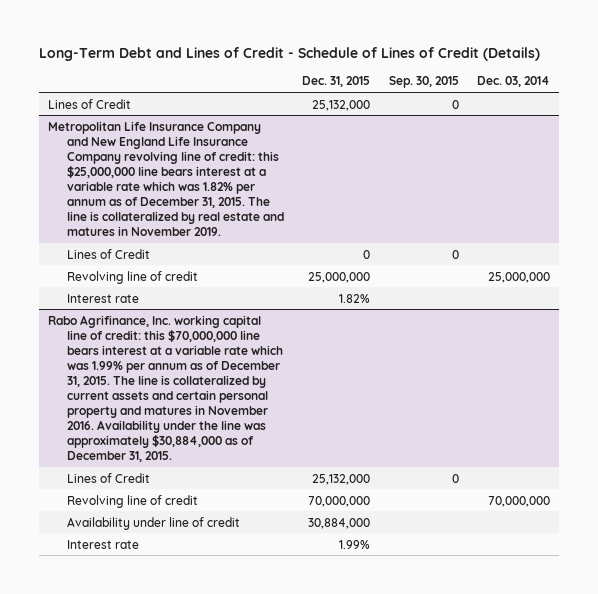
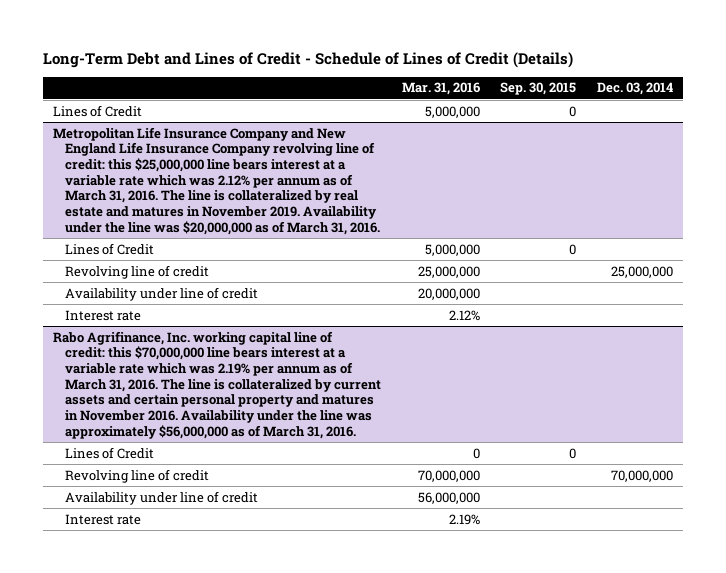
[302,76,371,88] Dec. 31, 2015 -> none
none -> [401,82,480,96] Mar. 31, 2016
[47,120,285,236] Metropolitan Life Insurance Company and New England Life Insurance Company revolving line of credit: this $25,000,000 line bears interest at a variable rate which was 1.82% per annum as of December 31, 2015. The line is collateralized by real estate and matures in November 2019. -> [53,126,381,235] Metropolitan Life Insurance Company and New England Life Insurance Company revolving line of credit: this $25,000,000 line bears interest at a variable rate which was 2.12% per annum as of March 31, 2016. The line is collateralized by real estate and matures in November 2019. Availability under the line was $20,000,000 as of March 31, 2016.
none -> [65,286,259,301] Availability under line of credit
[47,314,284,462] Rabo Agrifinance, Inc. working capital line of credit: this $70,000,000 line bears interest at a variable rate which was 1.99% per annum as of December 31, 2015. The line is collateralized by current assets and certain personal property and matures in November 2016. Availability under the line was approximately $30,884,000 as of December 31, 2015. -> [53,330,382,439] Rabo Agrifinance, Inc. working capital line of credit: this $70,000,000 line bears interest at a variable rate which was 2.19% per annum as of March 31, 2016. The line is collateralized by current assets and certain personal property and matures in November 2016. Availability under the line was approximately $56,000,000 as of March 31, 2016.

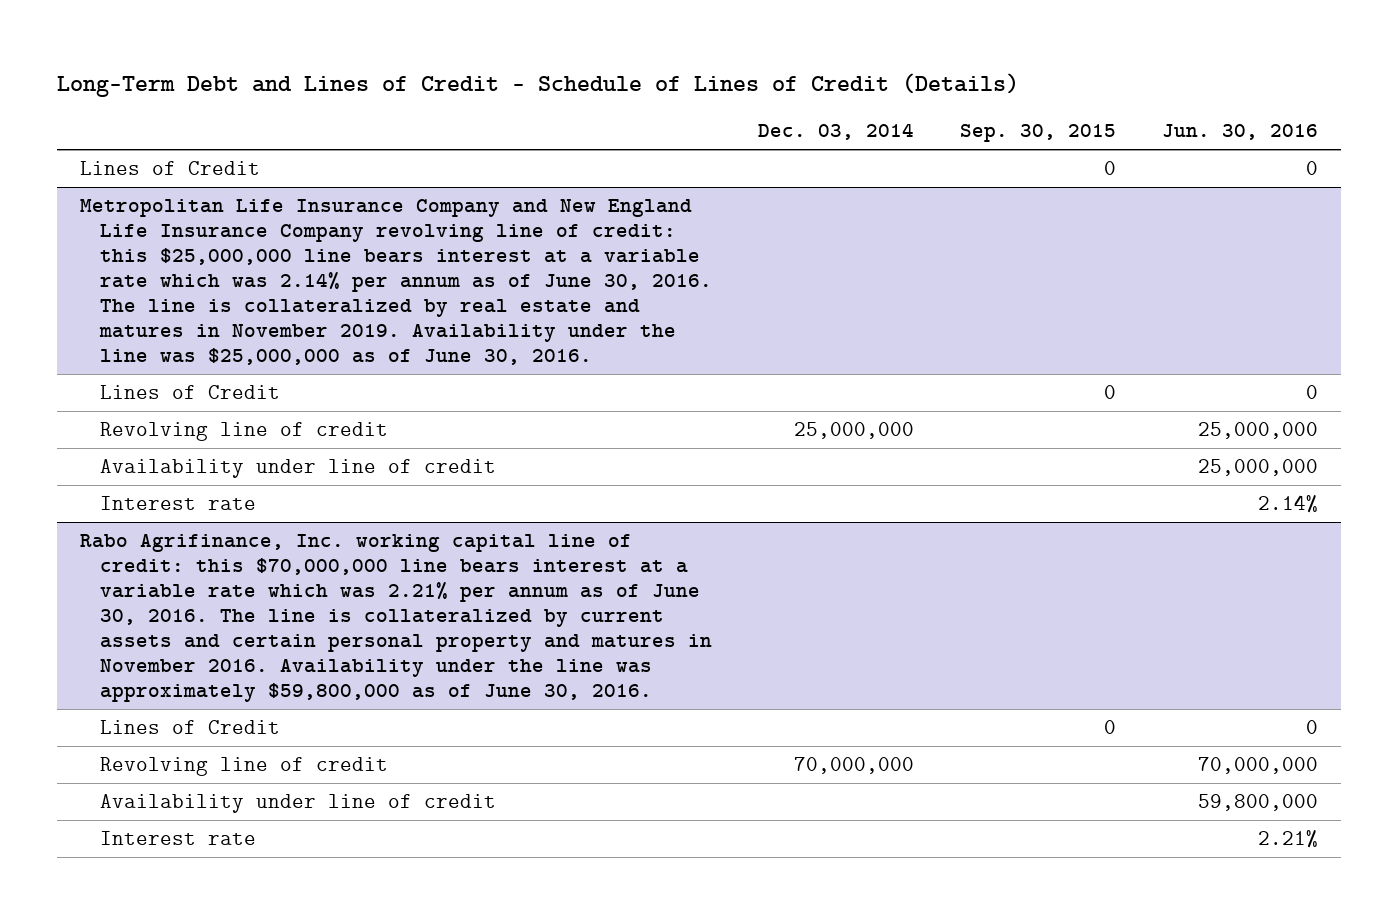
[401,82,480,96] Mar. 31, 2016 -> none
none -> [1162,124,1319,141] Jun. 30, 2016
[53,126,381,235] Metropolitan Life Insurance Company and New England Life Insurance Company revolving line of credit: this $25,000,000 line bears interest at a variable rate which was 2.12% per annum as of March 31, 2016. The line is collateralized by real estate and matures in November 2019. Availability under the line was $20,000,000 as of March 31, 2016. -> [80,198,712,366] Metropolitan Life Insurance Company and New England Life Insurance Company revolving line of credit: this $25,000,000 line bears interest at a variable rate which was 2.14% per annum as of June 30, 2016. The line is collateralized by real estate and matures in November 2019. Availability under the line was $25,000,000 as of June 30, 2016.
[53,330,382,439] Rabo Agrifinance, Inc. working capital line of credit: this $70,000,000 line bears interest at a variable rate which was 2.19% per annum as of March 31, 2016. The line is collateralized by current assets and certain personal property and matures in November 2016. Availability under the line was approximately $56,000,000 as of March 31, 2016. -> [80,533,712,703] Rabo Agrifinance, Inc. working capital line of credit: this $70,000,000 line bears interest at a variable rate which was 2.21% per annum as of June 30, 2016. The line is collateralized by current assets and certain personal property and matures in November 2016. Availability under the line was approximately $59,800,000 as of June 30, 2016.

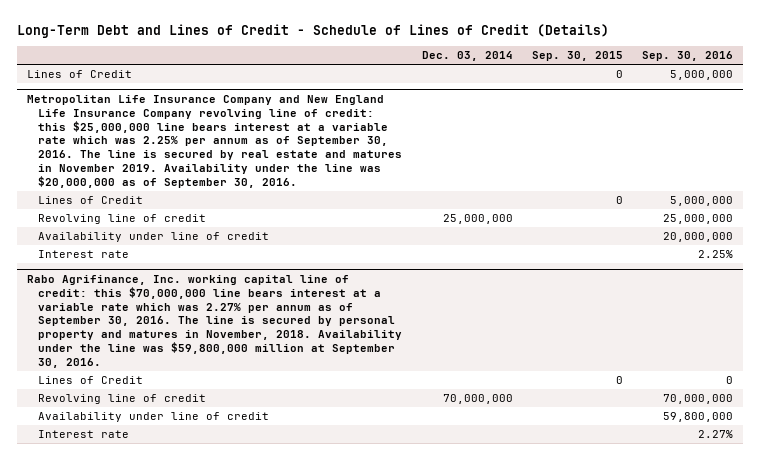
[1162,124,1319,141] Jun. 30, 2016 -> none
none -> [642,51,734,62] Sep. 30, 2016
[80,198,712,366] Metropolitan Life Insurance Company and New England Life Insurance Company revolving line of credit: this $25,000,000 line bears interest at a variable rate which was 2.14% per annum as of June 30, 2016. The line is collateralized by real estate and matures in November 2019. Availability under the line was $25,000,000 as of June 30, 2016. -> [26,95,403,188] Metropolitan Life Insurance Company and New England Life Insurance Company revolving line of credit: this $25,000,000 line bears interest at a variable rate which was 2.25% per annum as of September 30, 2016. The line is secured by real estate and matures in November 2019. Availability under the line was $20,000,000 as of September 30, 2016.
[80,533,712,703] Rabo Agrifinance, Inc. working capital line of credit: this $70,000,000 line bears interest at a variable rate which was 2.21% per annum as of June 30, 2016. The line is collateralized by current assets and certain personal property and matures in November 2016. Availability under the line was approximately $59,800,000 as of June 30, 2016. -> [26,275,403,368] Rabo Agrifinance, Inc. working capital line of credit: this $70,000,000 line bears interest at a variable rate which was 2.27% per annum as of September 30, 2016. The line is secured by personal property and matures in November, 2018. Availability under the line was $59,800,000 million at September 30, 2016.

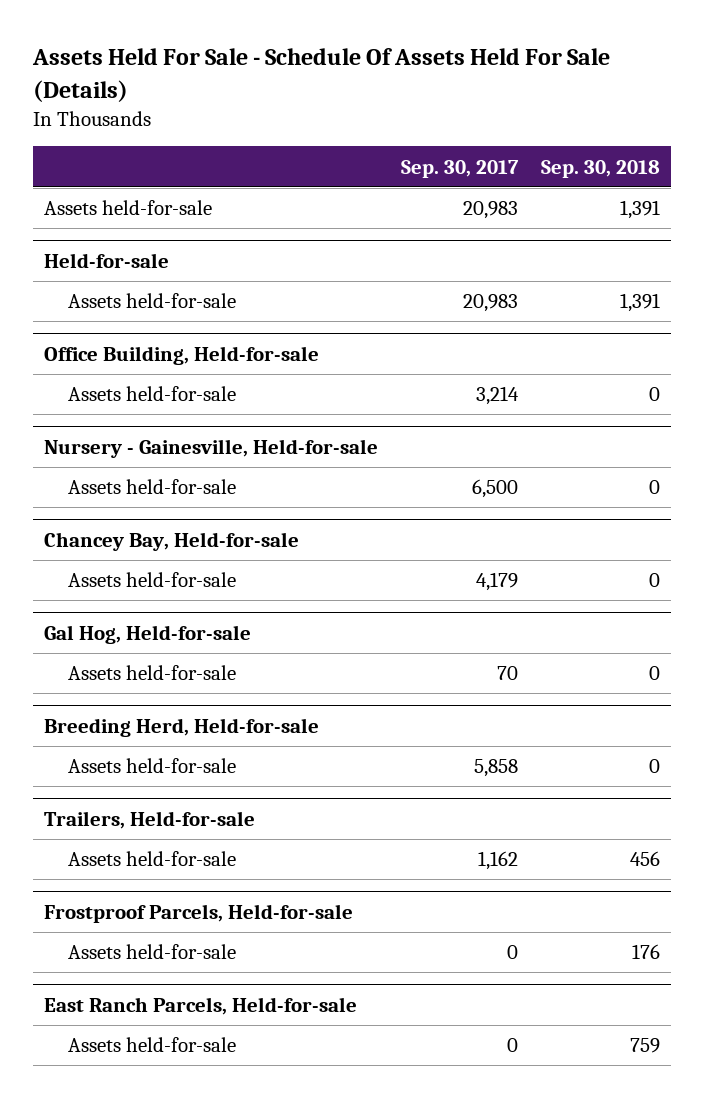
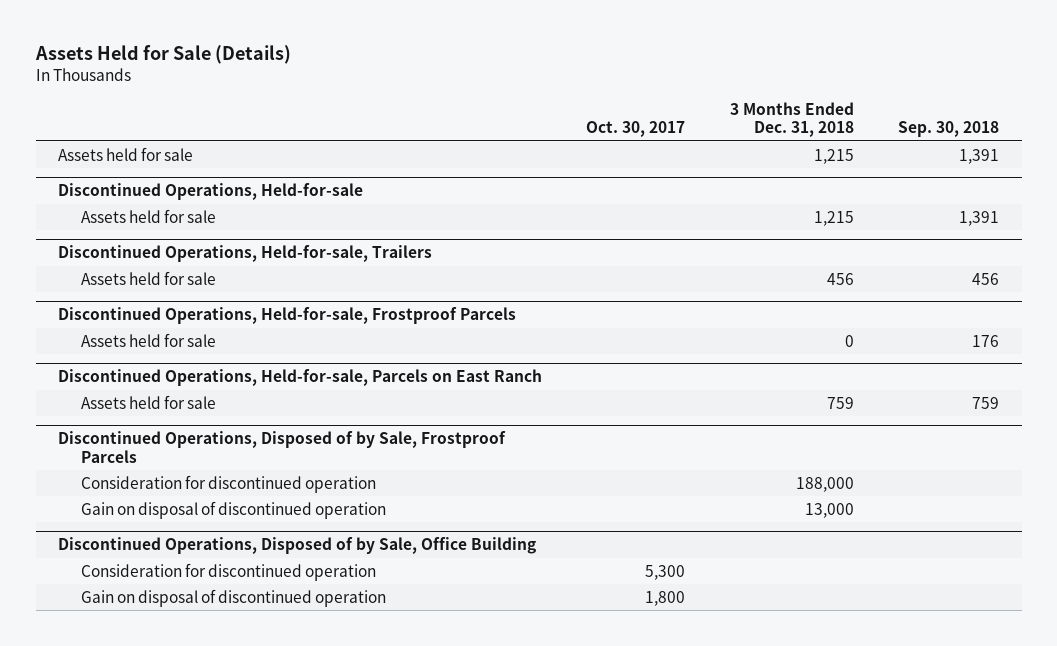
[31,48,610,102] Assets Held For Sale - Schedule Of Assets Held For Sale (Details) -> [34,44,291,64] Assets Held for Sale (Details)
[401,159,520,178] Sep. 30, 2017 -> none
none -> [586,121,686,138] Oct. 30, 2017
none -> [729,101,854,138] 3 Months Ended Dec. 31, 2018
[44,345,320,365] Office Building, Held-for-sale -> none
[67,386,236,402] Assets held-for-sale -> none
[44,438,379,458] Nursery - Gainesville, Held-for-sale -> none
[67,479,236,495] Assets held-for-sale -> none
[44,531,300,551] Chancey Bay, Held-for-sale -> none
[67,572,236,588] Assets held-for-sale -> none
[44,624,252,644] Gal Hog, Held-for-sale -> none
[67,665,236,681] Assets held-for-sale -> none
[44,717,320,737] Breeding Herd, Held-for-sale -> none
[67,758,236,774] Assets held-for-sale -> none
[44,200,213,216] Assets held-for-sale -> [57,146,193,161] Assets held for sale
[44,252,170,268] Held-for-sale -> [57,183,363,201] Discontinued Operations, Held-for-sale
[67,293,236,309] Assets held-for-sale -> [80,208,216,223] Assets held for sale
[44,810,256,829] Trailers, Held-for-sale -> [57,245,432,263] Discontinued Operations, Held-for-sale, Trailers
[67,851,236,867] Assets held-for-sale -> [80,270,216,285] Assets held for sale
[44,903,354,923] Frostproof Parcels, Held-for-sale -> [57,307,516,325] Discontinued Operations, Held-for-sale, Frostproof Parcels
[67,944,236,960] Assets held-for-sale -> [80,332,216,347] Assets held for sale
[44,996,358,1015] East Ranch Parcels, Held-for-sale -> [57,369,542,387] Discontinued Operations, Held-for-sale, Parcels on East Ranch
[67,1037,236,1053] Assets held-for-sale -> [80,394,216,409] Assets held for sale
none -> [57,431,506,463] Discontinued Operations, Disposed of by Sale, Frostproof Parcels
none -> [80,474,376,493] Consideration for discontinued operation
none -> [80,500,386,519] Gain on disposal of discontinued operation
none -> [57,537,536,555] Discontinued Operations, Disposed of by Sale, Office Building
none -> [80,562,376,581] Consideration for discontinued operation
none -> [80,588,386,607] Gain on disposal of discontinued operation

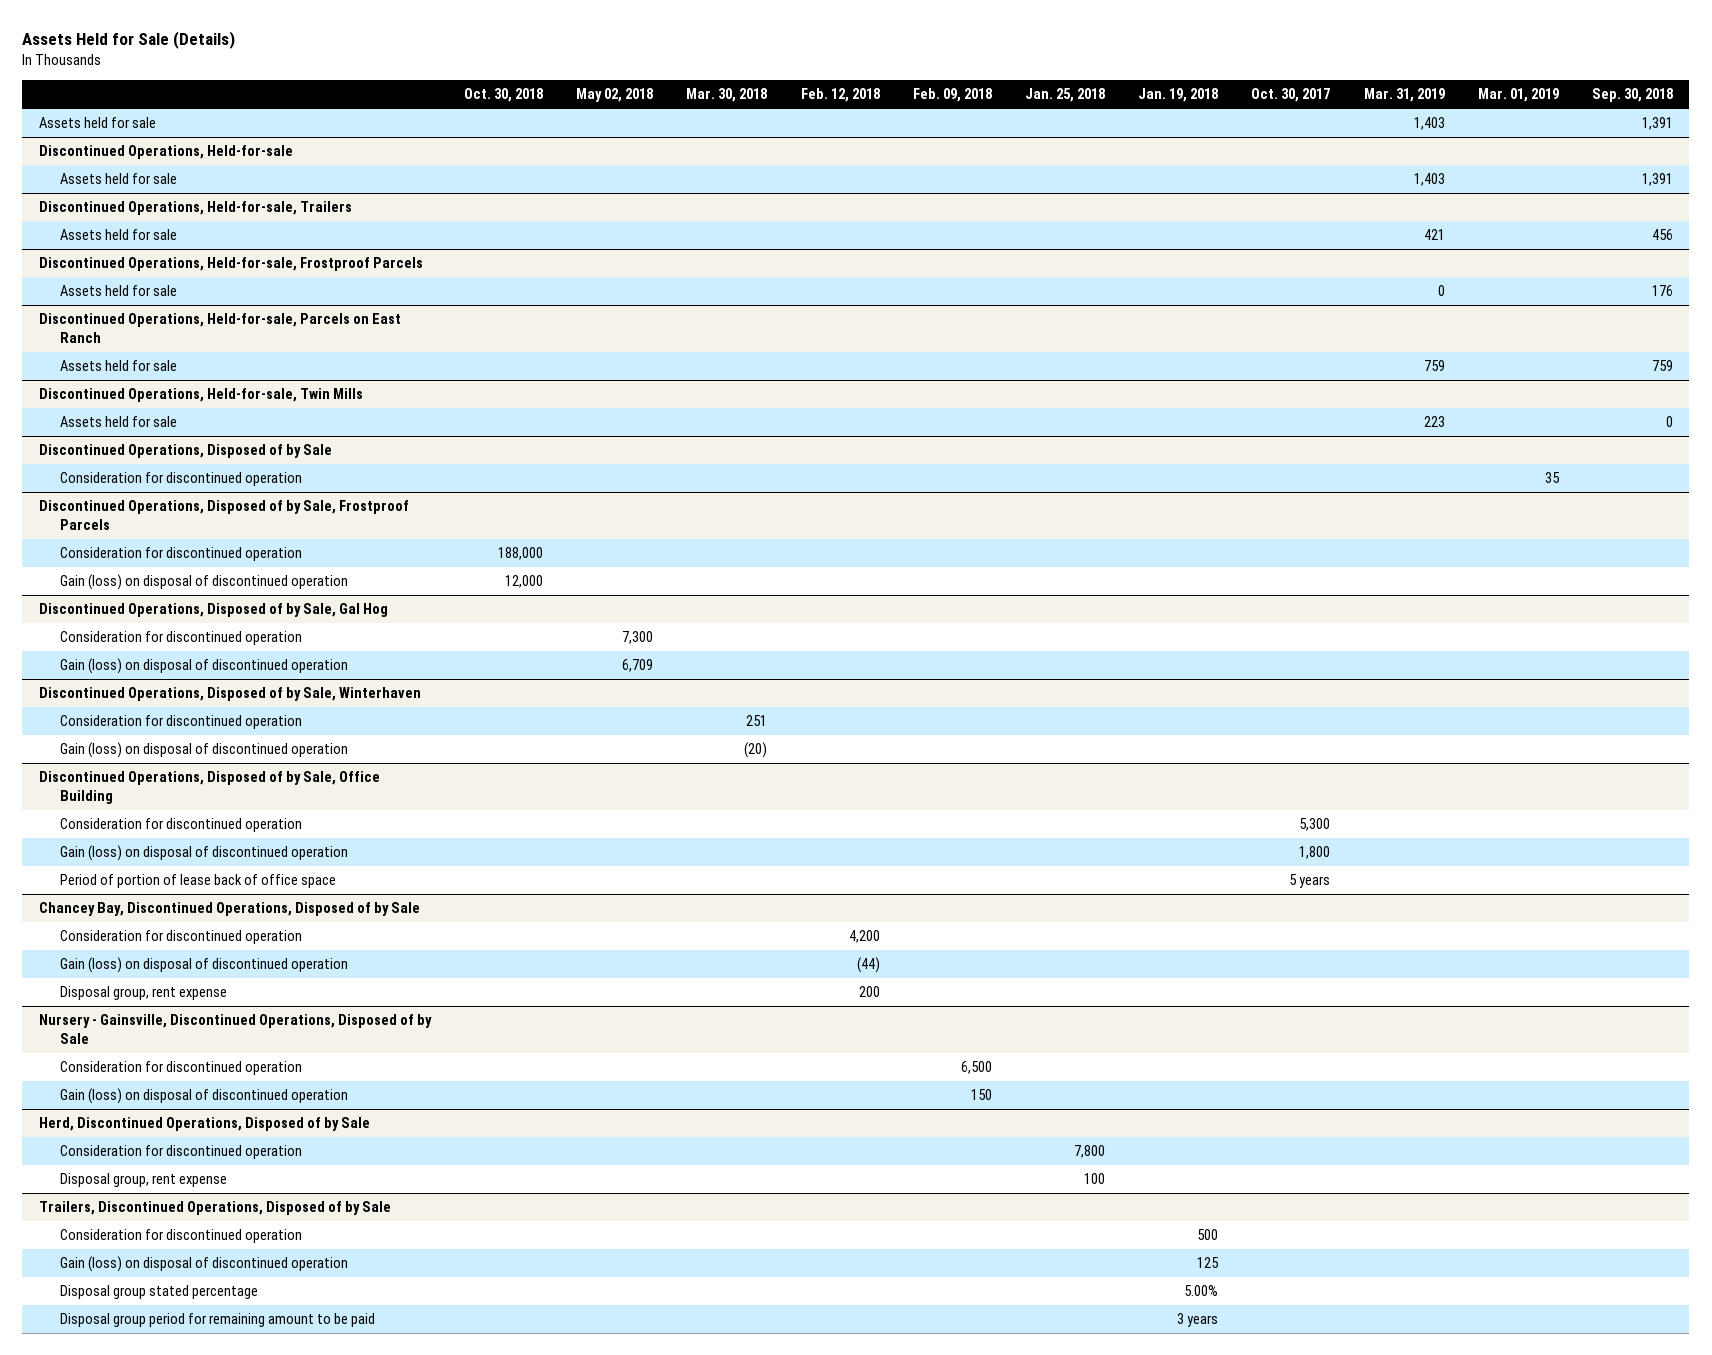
[729,101,854,138] 3 Months Ended Dec. 31, 2018 -> none
none -> [464,88,544,103] Oct. 30, 2018
none -> [576,88,654,103] May 02, 2018
none -> [686,88,768,103] Mar. 30, 2018
none -> [800,88,880,103] Feb. 12, 2018
none -> [912,88,992,103] Feb. 09, 2018
none -> [1024,88,1105,103] Jan. 25, 2018
none -> [1138,88,1219,103] Jan. 19, 2018
none -> [1363,88,1445,103] Mar. 31, 2019
none -> [1477,88,1559,103] Mar. 01, 2019
none -> [38,388,363,403] Discontinued Operations, Held-for-sale, Twin Mills
none -> [59,416,177,428] Assets held for sale
none -> [38,444,332,459] Discontinued Operations, Disposed of by Sale
none -> [59,472,302,487] Consideration for discontinued operation
[80,500,386,519] Gain on disposal of discontinued operation -> [59,574,348,591] Gain (loss) on disposal of discontinued operation
none -> [38,603,388,618] Discontinued Operations, Disposed of by Sale, Gal Hog
none -> [59,631,302,646] Consideration for discontinued operation
none -> [59,658,348,675] Gain (loss) on disposal of discontinued operation
none -> [38,687,421,702] Discontinued Operations, Disposed of by Sale, Winterhaven
none -> [59,715,302,730] Consideration for discontinued operation
none -> [59,742,348,759] Gain (loss) on disposal of discontinued operation
[80,588,386,607] Gain on disposal of discontinued operation -> [59,845,348,862] Gain (loss) on disposal of discontinued operation
none -> [59,874,336,889] Period of portion of lease back of office space
none -> [38,902,420,917] Chancey Bay, Discontinued Operations, Disposed of by Sale
none -> [59,930,302,945] Consideration for discontinued operation
none -> [59,957,348,974] Gain (loss) on disposal of discontinued operation
none -> [59,986,227,1001] Disposal group, rent expense
none -> [38,1014,432,1044] Nursery - Gainsville, Discontinued Operations, Disposed of by Sale
none -> [59,1061,302,1076] Consideration for discontinued operation
none -> [59,1088,348,1105] Gain (loss) on disposal of discontinued operation
none -> [38,1117,370,1132] Herd, Discontinued Operations, Disposed of by Sale
none -> [59,1145,302,1160] Consideration for discontinued operation
none -> [59,1173,227,1188] Disposal group, rent expense
none -> [38,1201,391,1216] Trailers, Discontinued Operations, Disposed of by Sale
none -> [59,1229,302,1244] Consideration for discontinued operation
none -> [59,1256,348,1273] Gain (loss) on disposal of discontinued operation
none -> [59,1285,258,1300] Disposal group stated percentage
none -> [59,1313,375,1328] Disposal group period for remaining amount to be paid

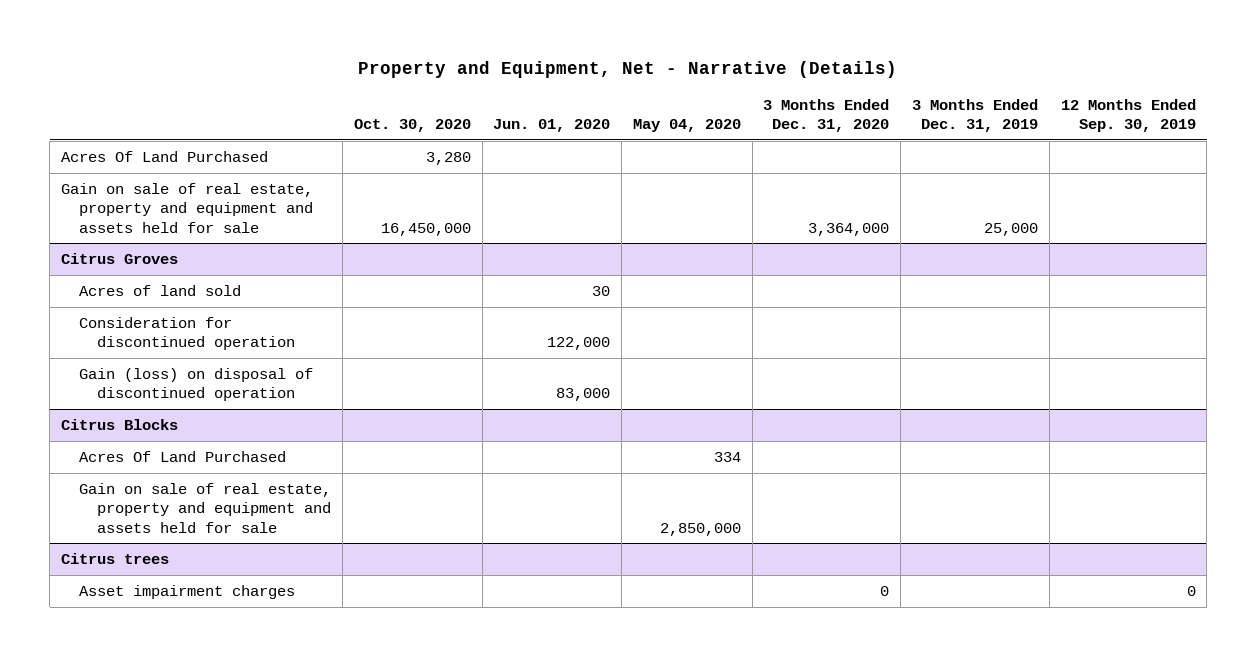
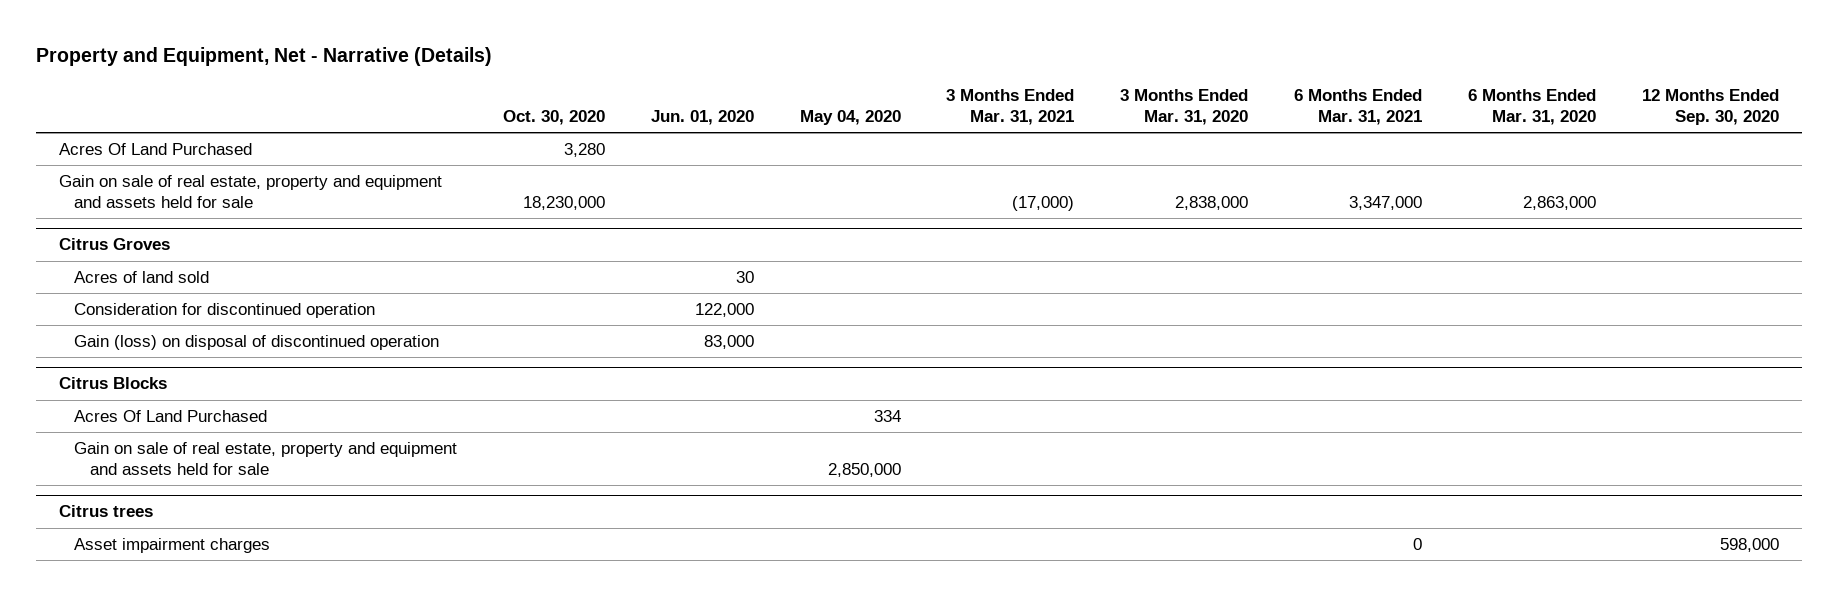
[763,98,890,133] 3 Months Ended Dec. 31, 2020 -> none
[912,98,1039,133] 3 Months Ended Dec. 31, 2019 -> none
[1060,98,1196,133] 12 Months Ended Sep. 30, 2019 -> none
none -> [946,89,1075,125] 3 Months Ended Mar. 31, 2021
none -> [1120,89,1249,125] 3 Months Ended Mar. 31, 2020
none -> [1293,89,1422,125] 6 Months Ended Mar. 31, 2021
none -> [1467,89,1596,125] 6 Months Ended Mar. 31, 2020
none -> [1641,89,1779,125] 12 Months Ended Sep. 30, 2020
[380,222,471,236] 16,450,000 -> [522,195,605,210] 18,230,000

